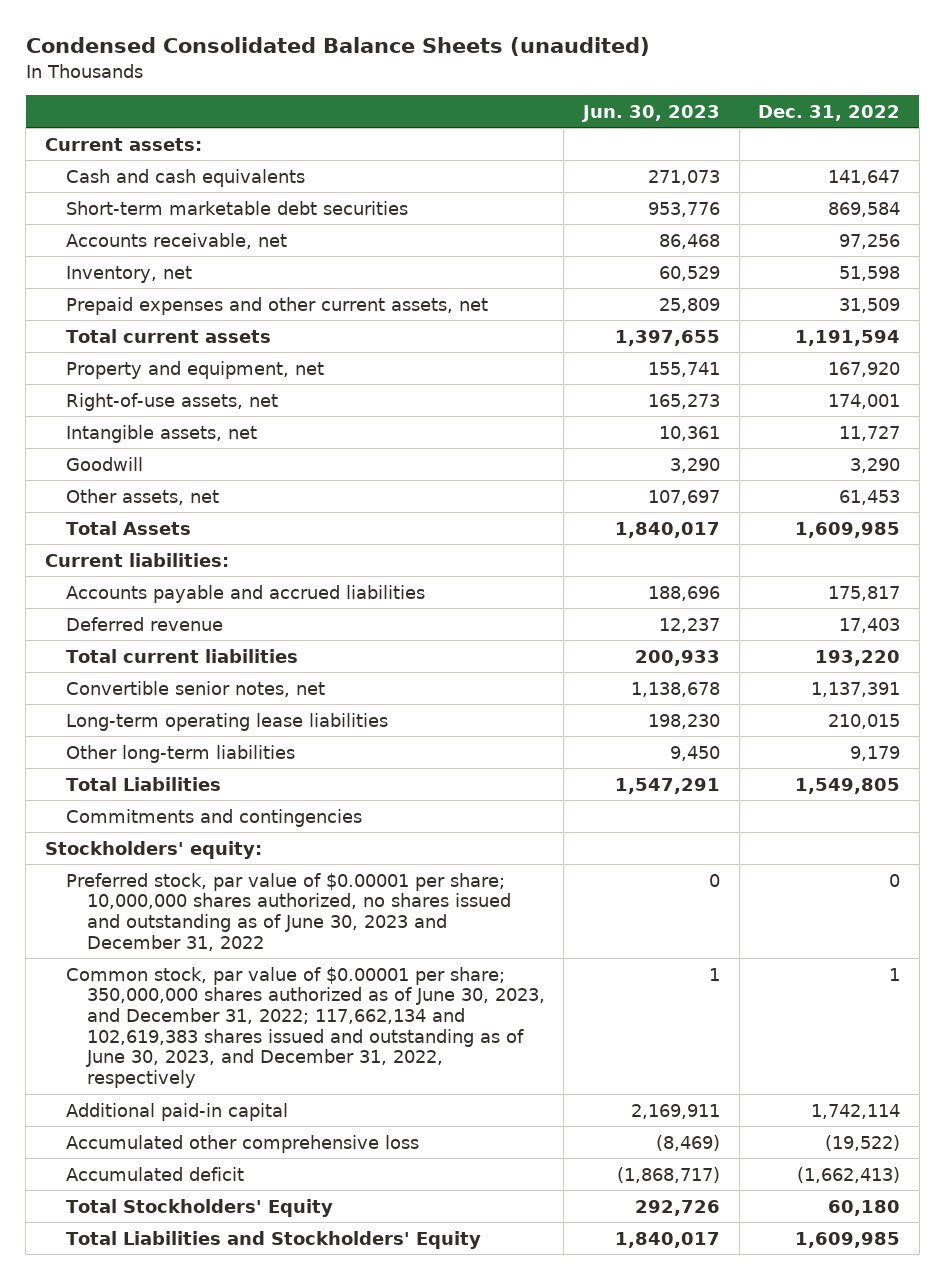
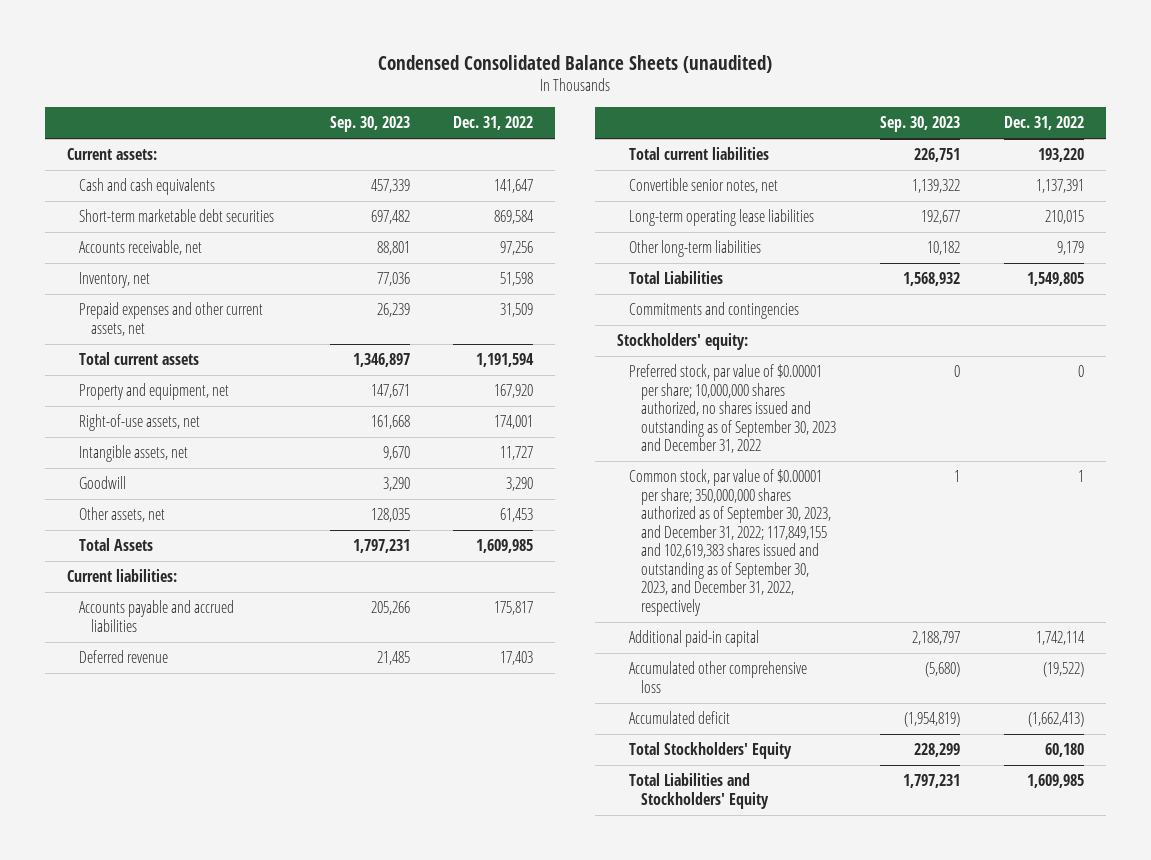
[580,105,720,123] Jun. 30, 2023 -> none
none -> [329,116,410,133] Sep. 30, 2023
[65,872,511,951] Preferred stock, par value of $0.00001 per share; 10,000,000 shares authorized, no shares issued and outstanding as of June 30, 2023 and December 31, 2022 -> [629,364,837,454] Preferred stock, par value of $0.00001 per share; 10,000,000 shares authorized, no shares issued and outstanding as of September 30, 2023 and December 31, 2022
[65,966,545,1089] Common stock, par value of $0.00001 per share; 350,000,000 shares authorized as of June 30, 2023, and December 31, 2022; 117,662,134 and 102,619,383 shares issued and outstanding as of June 30, 2023, and December 31, 2022, respectively -> [629,469,832,616] Common stock, par value of $0.00001 per share; 350,000,000 shares authorized as of September 30, 2023, and December 31, 2022; 117,849,155 and 102,619,383 shares issued and outstanding as of September 30, 2023, and December 31, 2022, respectively

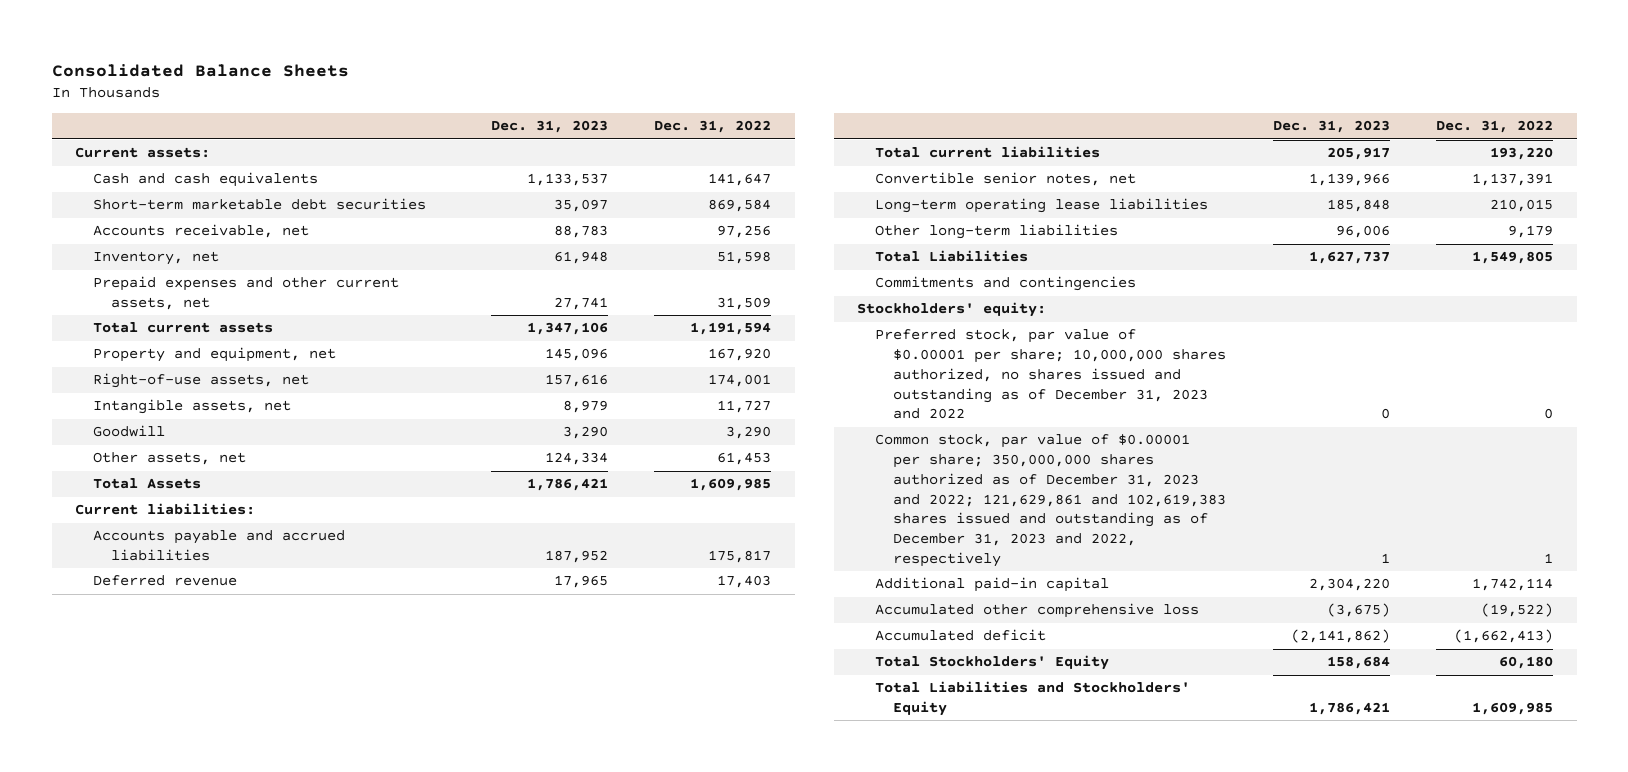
[378,54,773,73] Condensed Consolidated Balance Sheets (unaudited) -> [51,63,349,77] Consolidated Balance Sheets
[329,116,410,133] Sep. 30, 2023 -> none
none -> [490,120,608,134] Dec. 31, 2023
[629,364,837,454] Preferred stock, par value of $0.00001 per share; 10,000,000 shares authorized, no shares issued and outstanding as of September 30, 2023 and December 31, 2022 -> [875,329,1226,420] Preferred stock, par value of $0.00001 per share; 10,000,000 shares authorized, no shares issued and outstanding as of December 31, 2023 and 2022
[629,469,832,616] Common stock, par value of $0.00001 per share; 350,000,000 shares authorized as of September 30, 2023, and December 31, 2022; 117,849,155 and 102,619,383 shares issued and outstanding as of September 30, 2023, and December 31, 2022, respectively -> [875,434,1226,567] Common stock, par value of $0.00001 per share; 350,000,000 shares authorized as of December 31, 2023 and 2022; 121,629,861 and 102,619,383 shares issued and outstanding as of December 31, 2023 and 2022, respectively

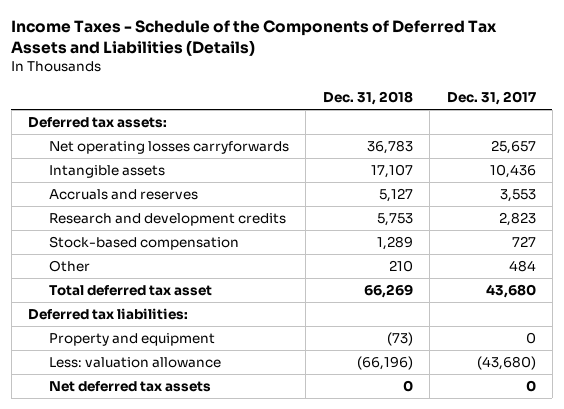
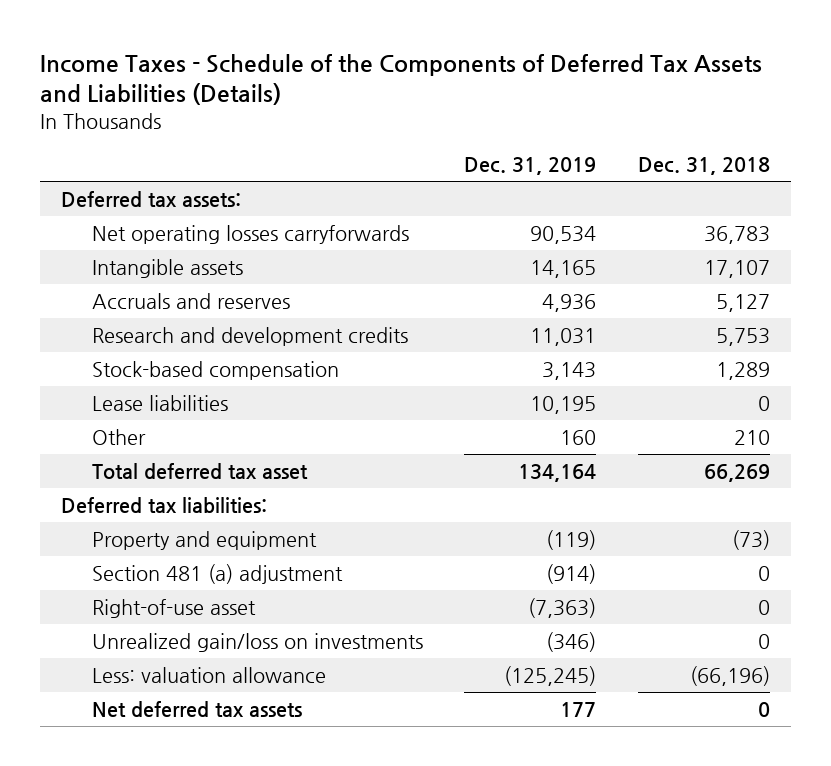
[446,90,536,105] Dec. 31, 2017 -> none
none -> [464,157,597,176] Dec. 31, 2019
none -> [91,394,228,411] Lease liabilities
none -> [91,563,343,584] Section 481 (a) adjustment
none -> [91,598,256,618] Right-of-use asset
none -> [91,632,423,652] Unrealized gain/loss on investments

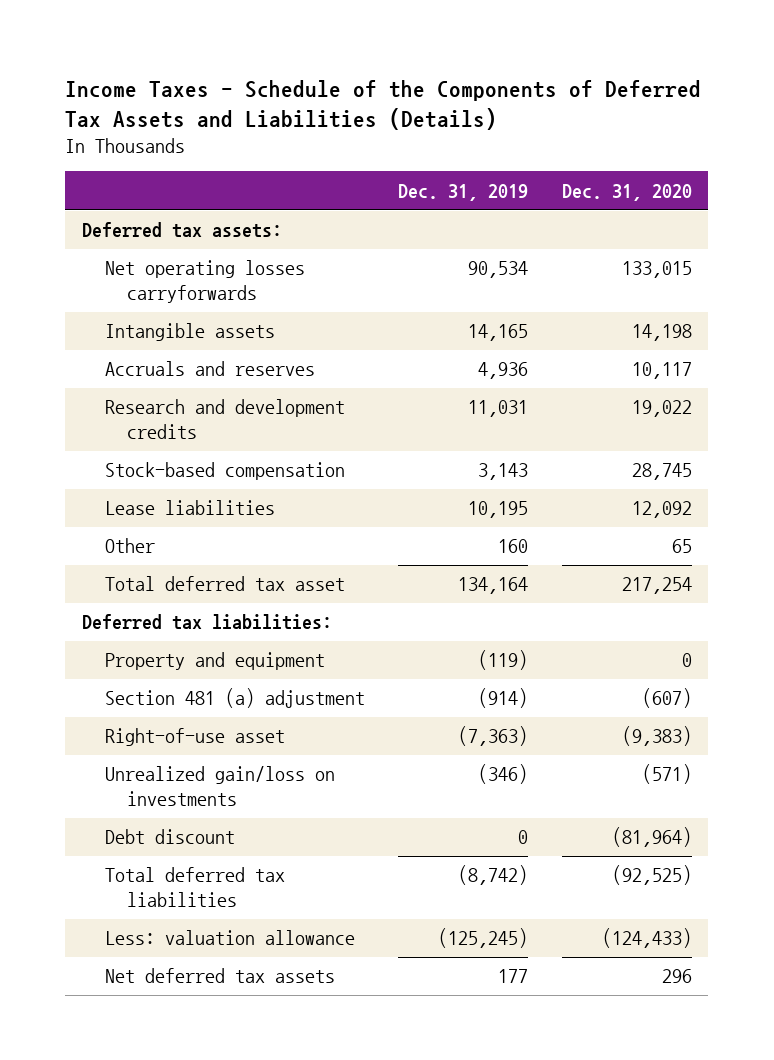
[638,157,771,176] Dec. 31, 2018 -> none
none -> [561,183,692,201] Dec. 31, 2020
none -> [104,829,235,845] Debt discount
none -> [104,867,285,908] Total deferred tax liabilities

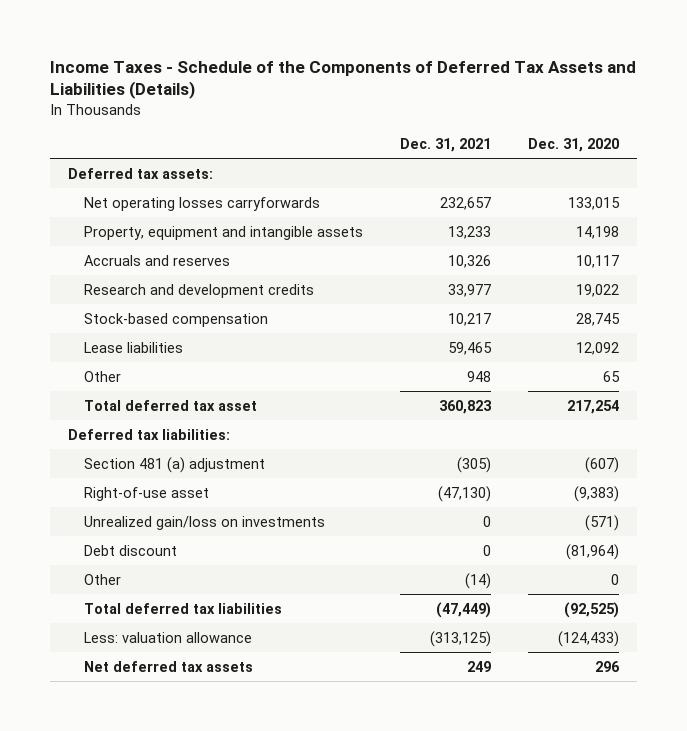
[398,183,529,201] Dec. 31, 2019 -> none
none -> [400,138,492,153] Dec. 31, 2021
[104,323,275,342] Intangible assets -> [84,225,364,240] Property, equipment and intangible assets
[104,652,325,671] Property and equipment -> none
none -> [84,573,122,585] Other

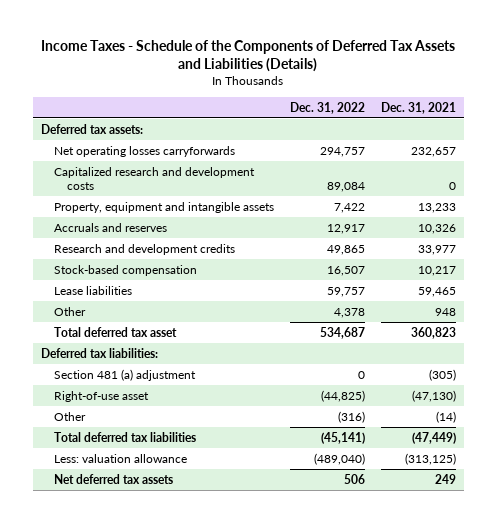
[527,138,619,153] Dec. 31, 2020 -> none
none -> [290,101,366,114] Dec. 31, 2022
none -> [54,166,256,191] Capitalized research and development costs
[84,515,326,530] Unrealized gain/loss on investments -> none
[84,544,178,556] Debt discount -> none

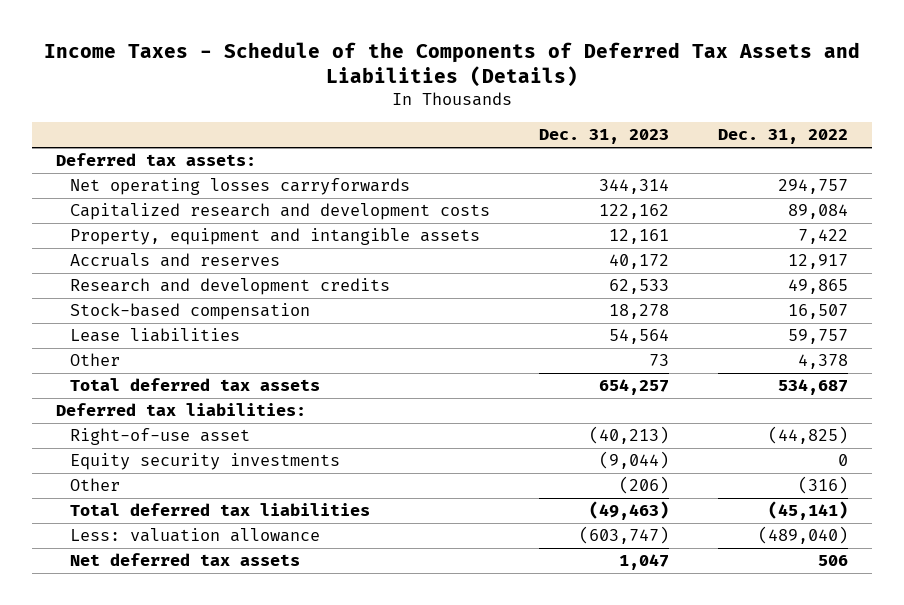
[380,101,456,114] Dec. 31, 2021 -> none
none -> [538,129,669,145] Dec. 31, 2023
[54,326,178,337] Total deferred tax asset -> [70,378,321,392] Total deferred tax assets
[54,368,197,381] Section 481 (a) adjustment -> none
none -> [70,453,341,471] Equity security investments

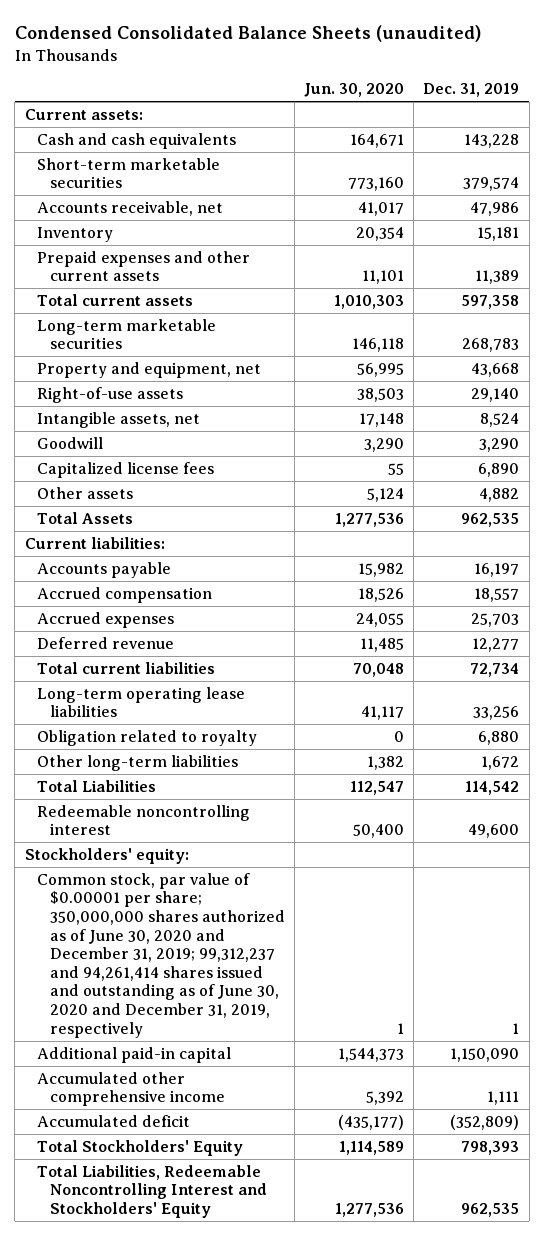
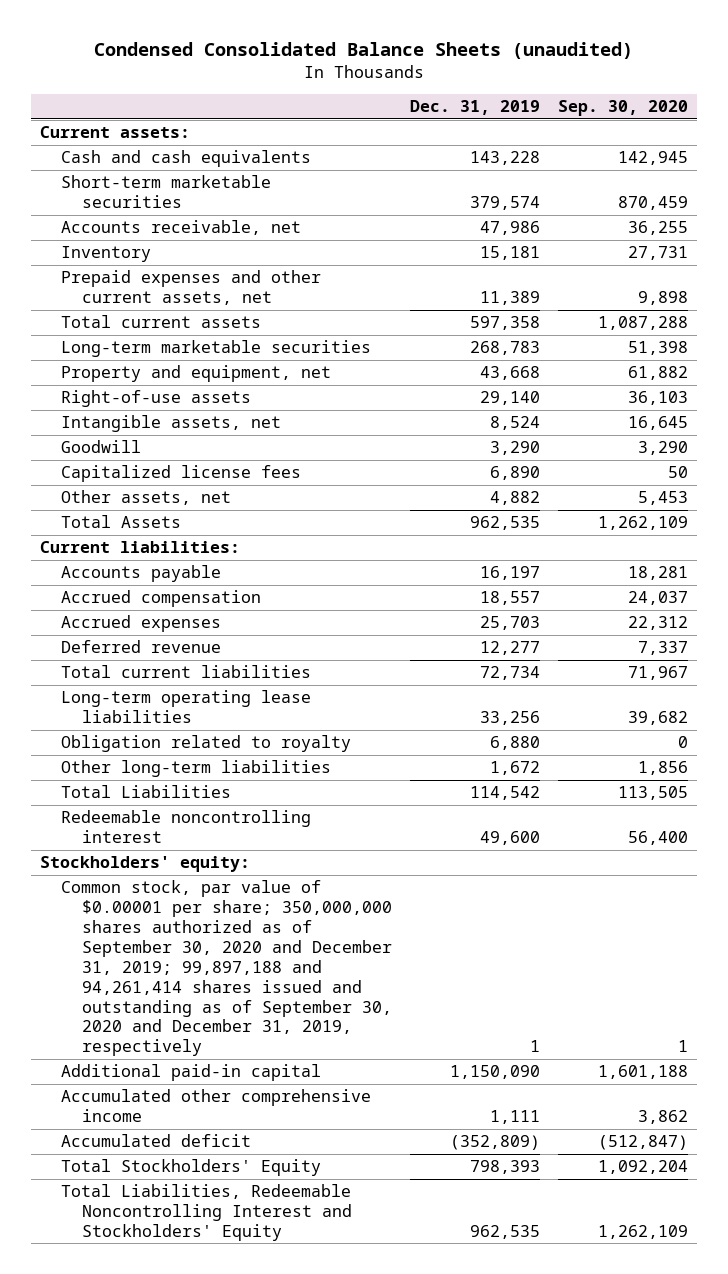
[304,83,405,98] Jun. 30, 2020 -> none
none -> [558,100,689,117] Sep. 30, 2020
[37,250,251,282] Prepaid expenses and other current assets -> [61,270,322,306] Prepaid expenses and other current assets, net
[37,486,134,499] Other assets -> [61,490,232,506] Other assets, net
[37,872,285,1038] Common stock, par value of $0.00001 per share; 350,000,000 shares authorized as of June 30, 2020 and December 31, 2019; 99,312,237 and 94,261,414 shares issued and outstanding as of June 30, 2020 and December 31, 2019, respectively -> [61,880,393,1057] Common stock, par value of $0.00001 per share; 350,000,000 shares authorized as of September 30, 2020 and December 31, 2019; 99,897,188 and 94,261,414 shares issued and outstanding as of September 30, 2020 and December 31, 2019, respectively

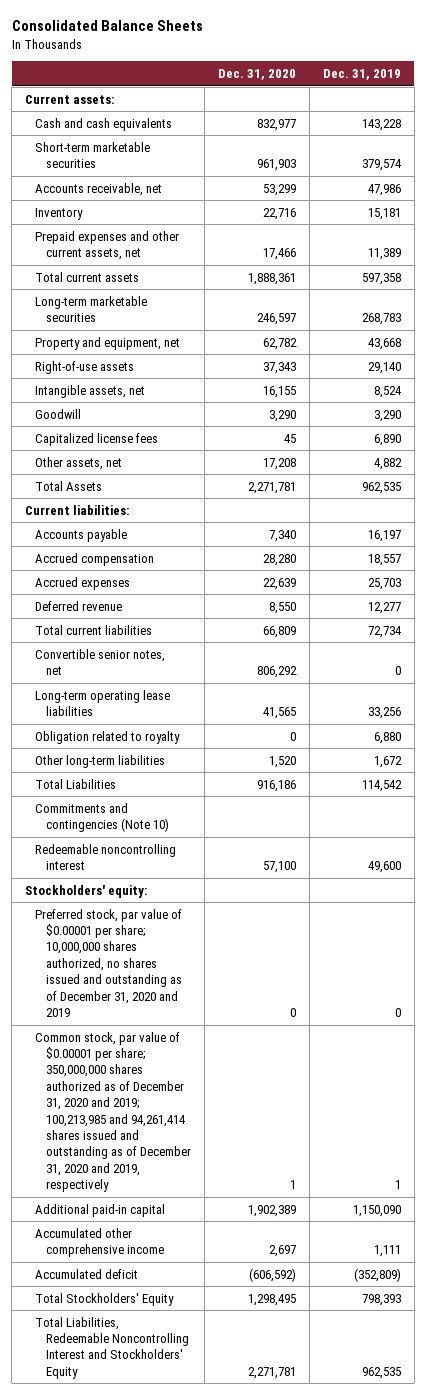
[93,41,633,59] Condensed Consolidated Balance Sheets (unaudited) -> [11,20,203,32] Consolidated Balance Sheets
[558,100,689,117] Sep. 30, 2020 -> none
none -> [217,69,296,81] Dec. 31, 2020
none -> [35,648,166,676] Convertible senior notes, net
none -> [35,802,169,833] Commitments and contingencies (Note 10)
none -> [35,908,183,1018] Preferred stock, par value of $0.00001 per share; 10,000,000 shares authorized, no shares issued and outstanding as of December 31, 2020 and 2019
[61,880,393,1057] Common stock, par value of $0.00001 per share; 350,000,000 shares authorized as of September 30, 2020 and December 31, 2019; 99,897,188 and 94,261,414 shares issued and outstanding as of September 30, 2020 and December 31, 2019, respectively -> [35,1031,191,1193] Common stock, par value of $0.00001 per share; 350,000,000 shares authorized as of December 31, 2020 and 2019; 100,213,985 and 94,261,414 shares issued and outstanding as of December 31, 2020 and 2019, respectively

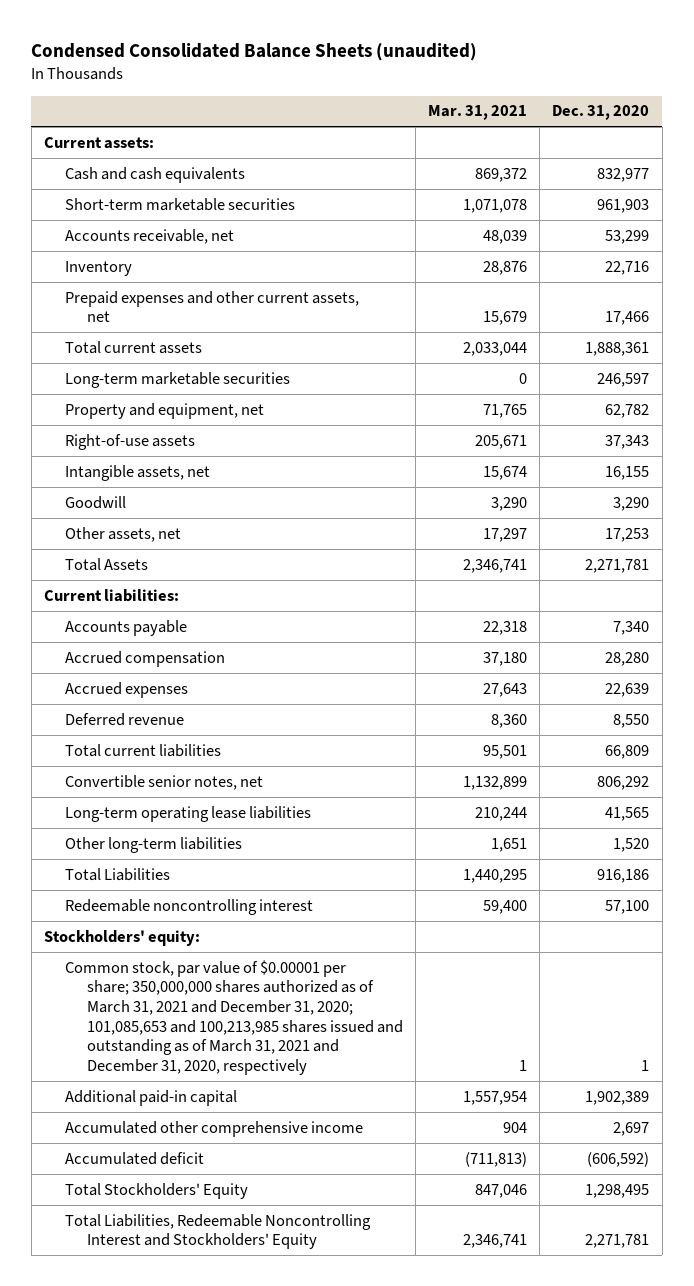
[11,20,203,32] Consolidated Balance Sheets -> [31,42,478,61] Condensed Consolidated Balance Sheets (unaudited)
[322,69,401,81] Dec. 31, 2019 -> none
none -> [427,105,527,121] Mar. 31, 2021
[35,432,159,446] Capitalized license fees -> none
[262,457,296,470] 17,208 -> [605,527,650,542] 17,253
[35,730,181,744] Obligation related to royalty -> none
[35,802,169,833] Commitments and contingencies (Note 10) -> none
[35,908,183,1018] Preferred stock, par value of $0.00001 per share; 10,000,000 shares authorized, no shares issued and outstanding as of December 31, 2020 and 2019 -> none
[35,1031,191,1193] Common stock, par value of $0.00001 per share; 350,000,000 shares authorized as of December 31, 2020 and 2019; 100,213,985 and 94,261,414 shares issued and outstanding as of December 31, 2020 and 2019, respectively -> [65,959,403,1075] Common stock, par value of $0.00001 per share; 350,000,000 shares authorized as of March 31, 2021 and December 31, 2020; 101,085,653 and 100,213,985 shares issued and outstanding as of March 31, 2021 and December 31, 2020, respectively

